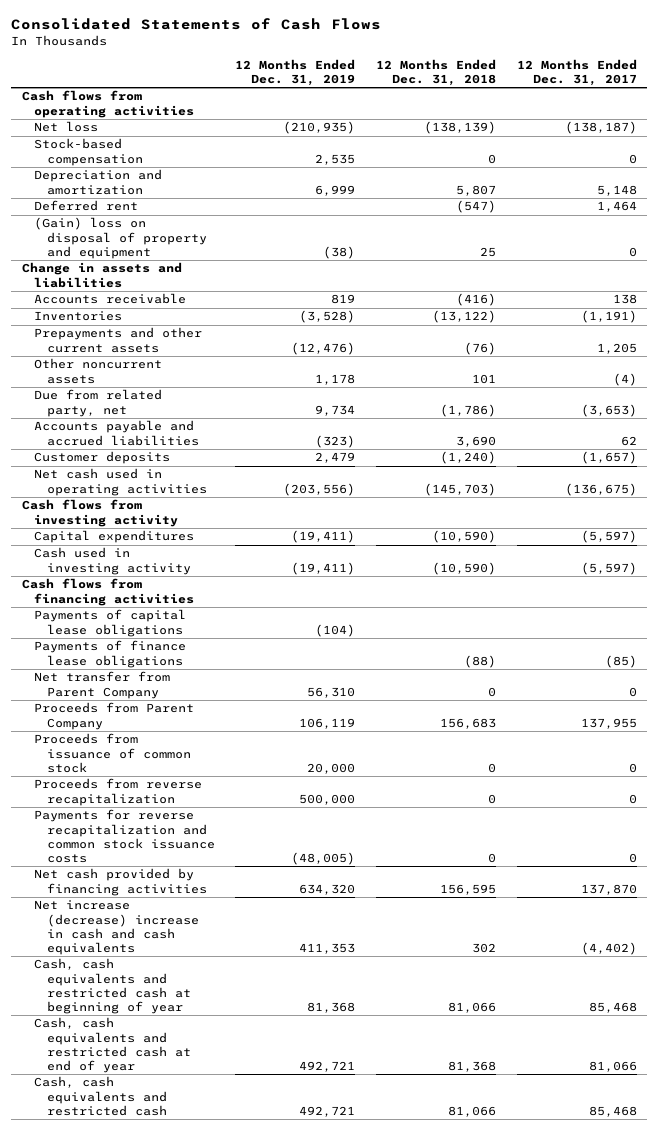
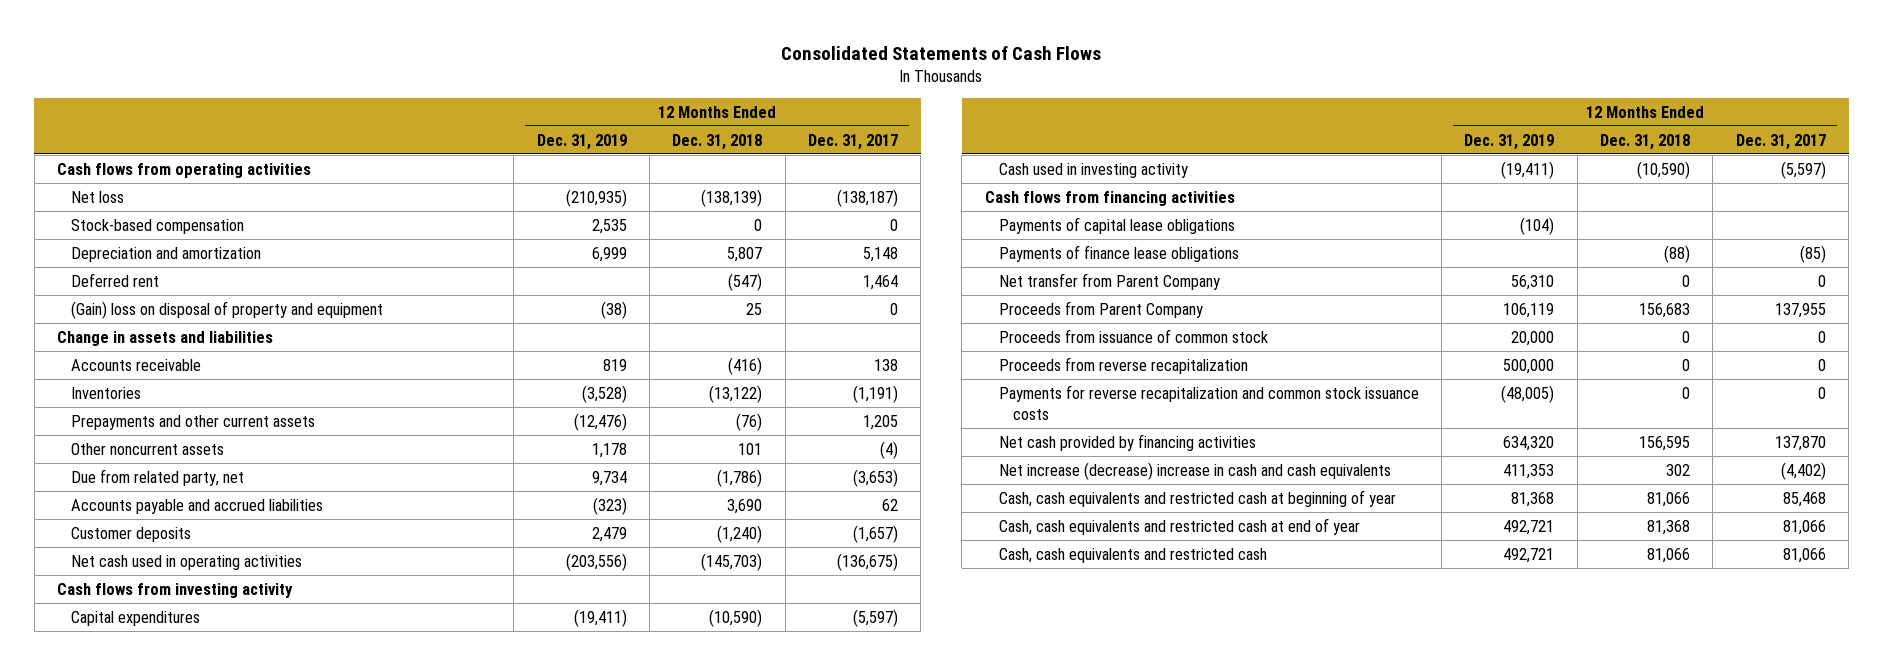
[588,1105,637,1117] 85,468 -> [1782,547,1826,563] 81,066

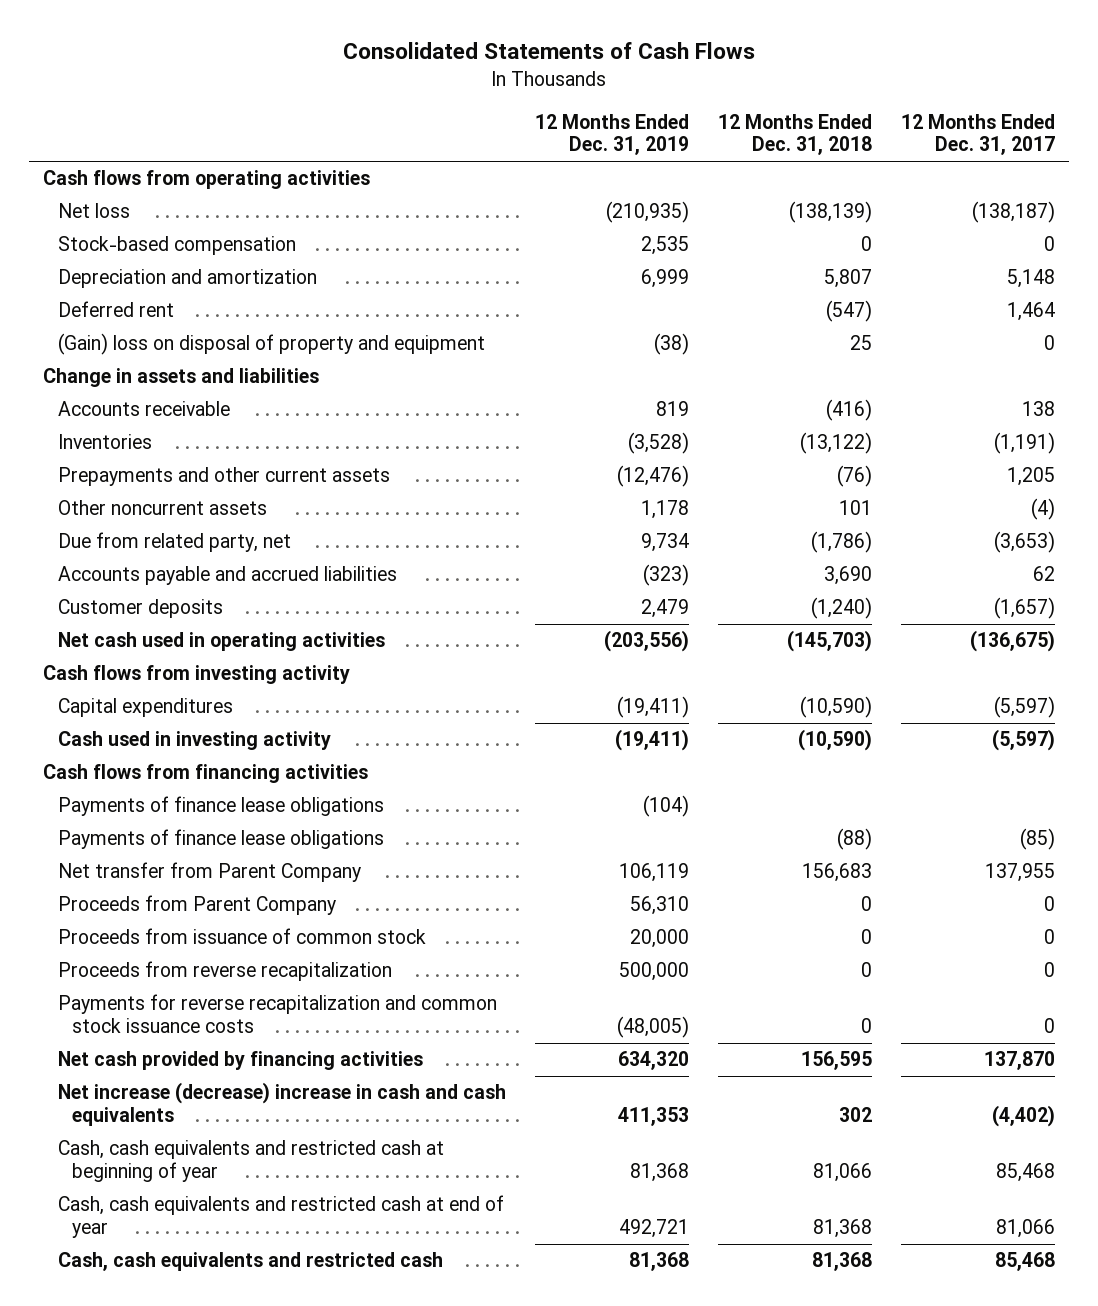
[998,216,1235,234] Payments of capital lease obligations -> [57,796,384,817] Payments of finance lease obligations
[1511,274,1555,290] 56,310 -> [618,863,689,883] 106,119
[1682,274,1691,287] 0 -> [801,863,872,883] 156,683
[1817,274,1826,287] 0 -> [984,863,1055,883] 137,955
[1503,302,1555,318] 106,119 -> [629,896,689,916] 56,310
[1639,302,1691,318] 156,683 -> [860,896,872,912] 0
[1774,302,1826,318] 137,955 -> [1043,896,1055,912] 0
[1503,547,1555,563] 492,721 -> [628,1252,689,1272] 81,368
[1647,547,1691,563] 81,066 -> [811,1252,872,1272] 81,368
[1782,547,1826,563] 81,066 -> [994,1252,1055,1272] 85,468

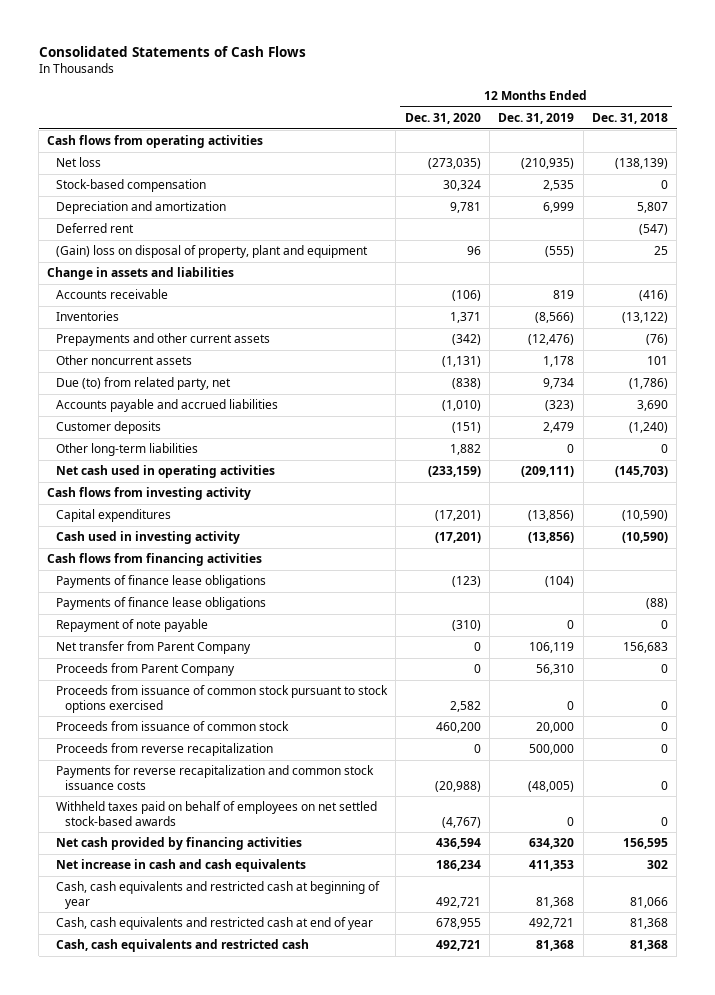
[900,113,1055,156] 12 Months Ended Dec. 31, 2017 -> none
none -> [404,113,481,125] Dec. 31, 2020
[57,333,485,356] (Gain) loss on disposal of property and equipment -> [55,245,368,259] (Gain) loss on disposal of property, plant and equipment
[653,333,689,356] (38) -> [545,246,575,258] (555)
[627,432,689,455] (3,528) -> [535,312,575,324] (8,566)
[57,532,291,553] Due from related party, net -> [55,377,231,391] Due (to) from related party, net
none -> [55,443,198,457] Other long-term liabilities
[603,630,689,653] (203,556) -> [521,466,575,478] (209,111)
[616,696,689,719] (19,411) -> [528,510,575,522] (13,856)
[614,729,689,752] (19,411) -> [528,532,575,544] (13,856)
none -> [55,619,208,633] Repayment of note payable
none -> [55,685,388,713] Proceeds from issuance of common stock pursuant to stock options exercised
none -> [55,801,377,826] Withheld taxes paid on behalf of employees on net settled stock-based awards
[57,1082,506,1127] Net increase (decrease) increase in cash and cash equivalents -> [55,859,306,873] Net increase in cash and cash equivalents

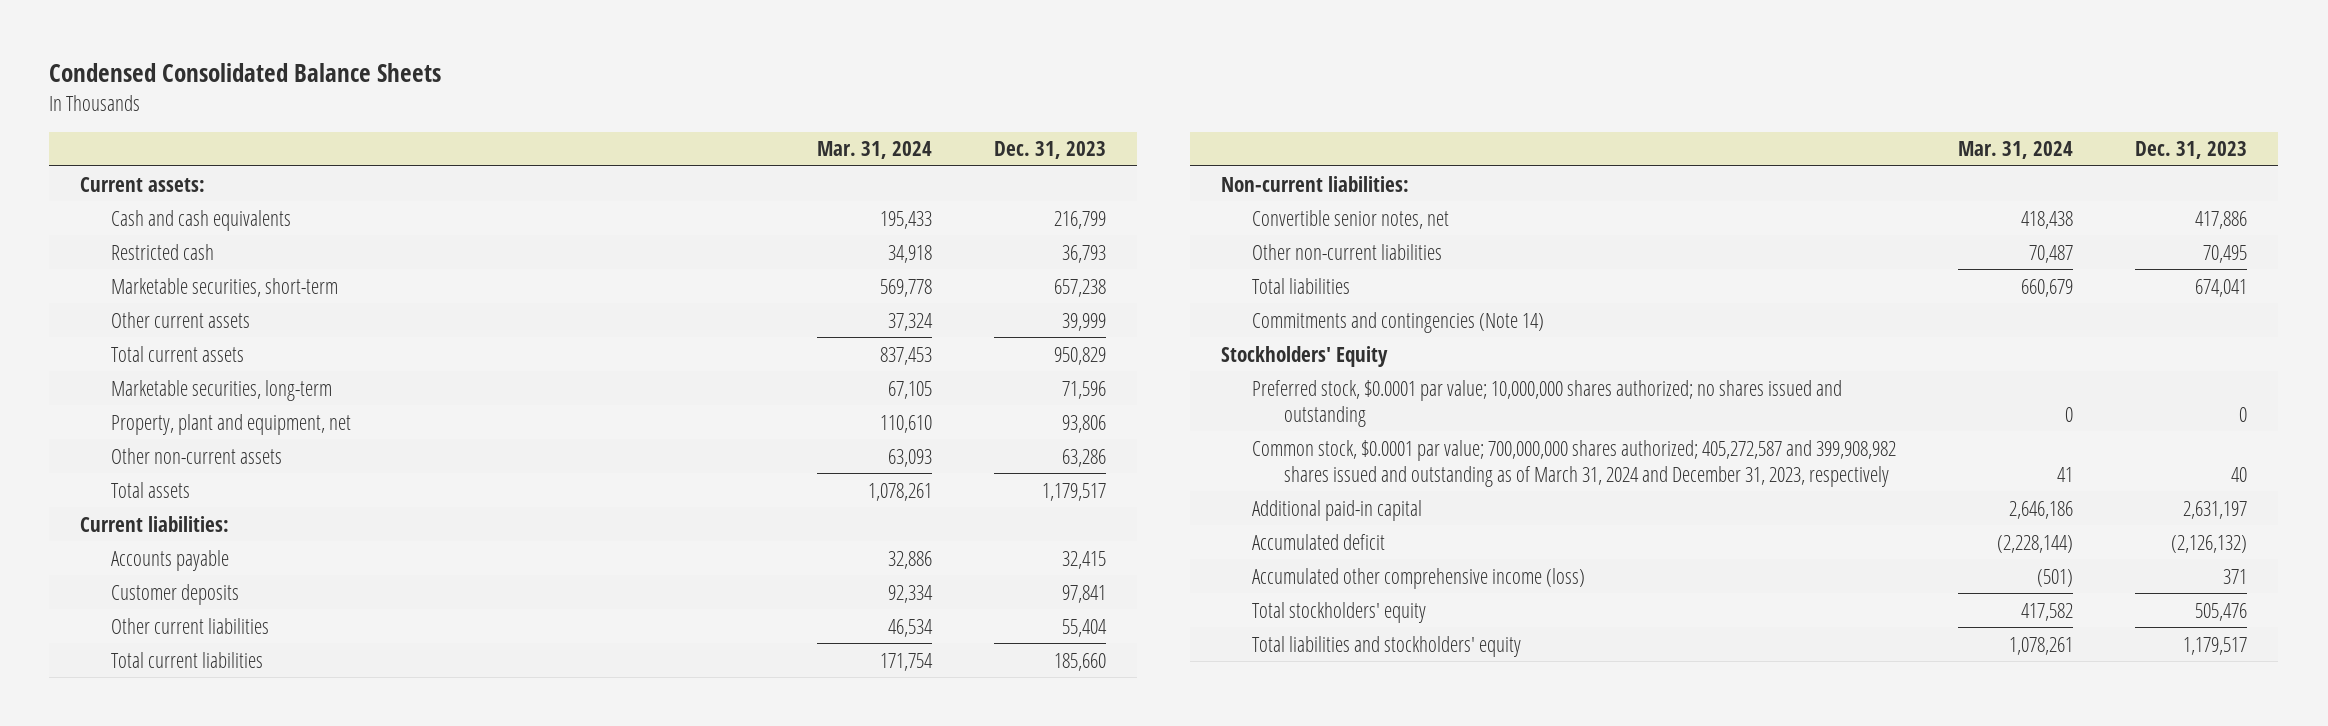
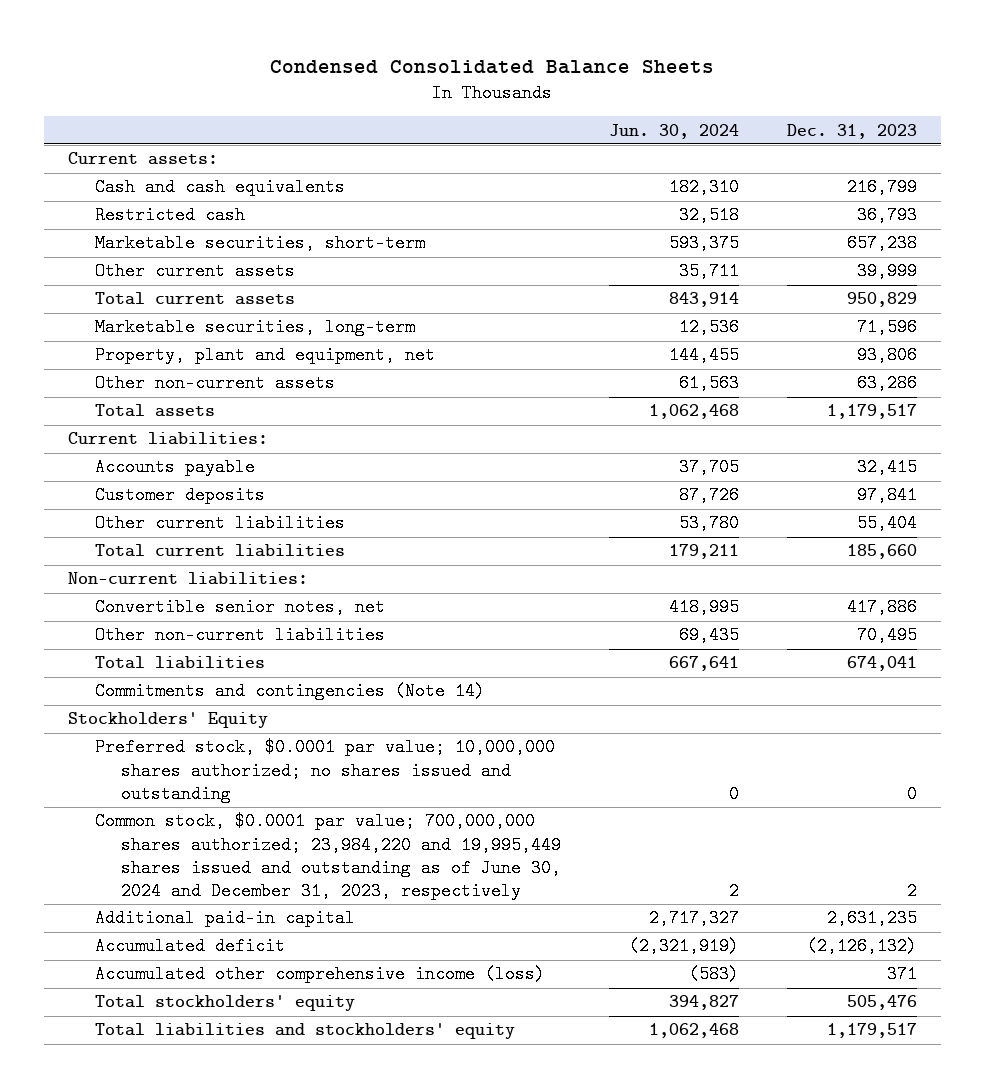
[817,141,933,160] Mar. 31, 2024 -> none
none -> [609,123,740,139] Jun. 30, 2024
[1252,439,1897,487] Common stock, $0.0001 par value; 700,000,000 shares authorized; 405,272,587 and 399,908,982 shares issued and outstanding as of March 31, 2024 and December 31, 2023, respectively -> [94,812,562,900] Common stock, $0.0001 par value; 700,000,000 shares authorized; 23,984,220 and 19,995,449 shares issued and outstanding as of June 30, 2024 and December 31, 2023, respectively
[2231,466,2248,482] 40 -> [907,881,918,900] 2
[2183,500,2248,519] 2,631,197 -> [827,909,918,928] 2,631,235

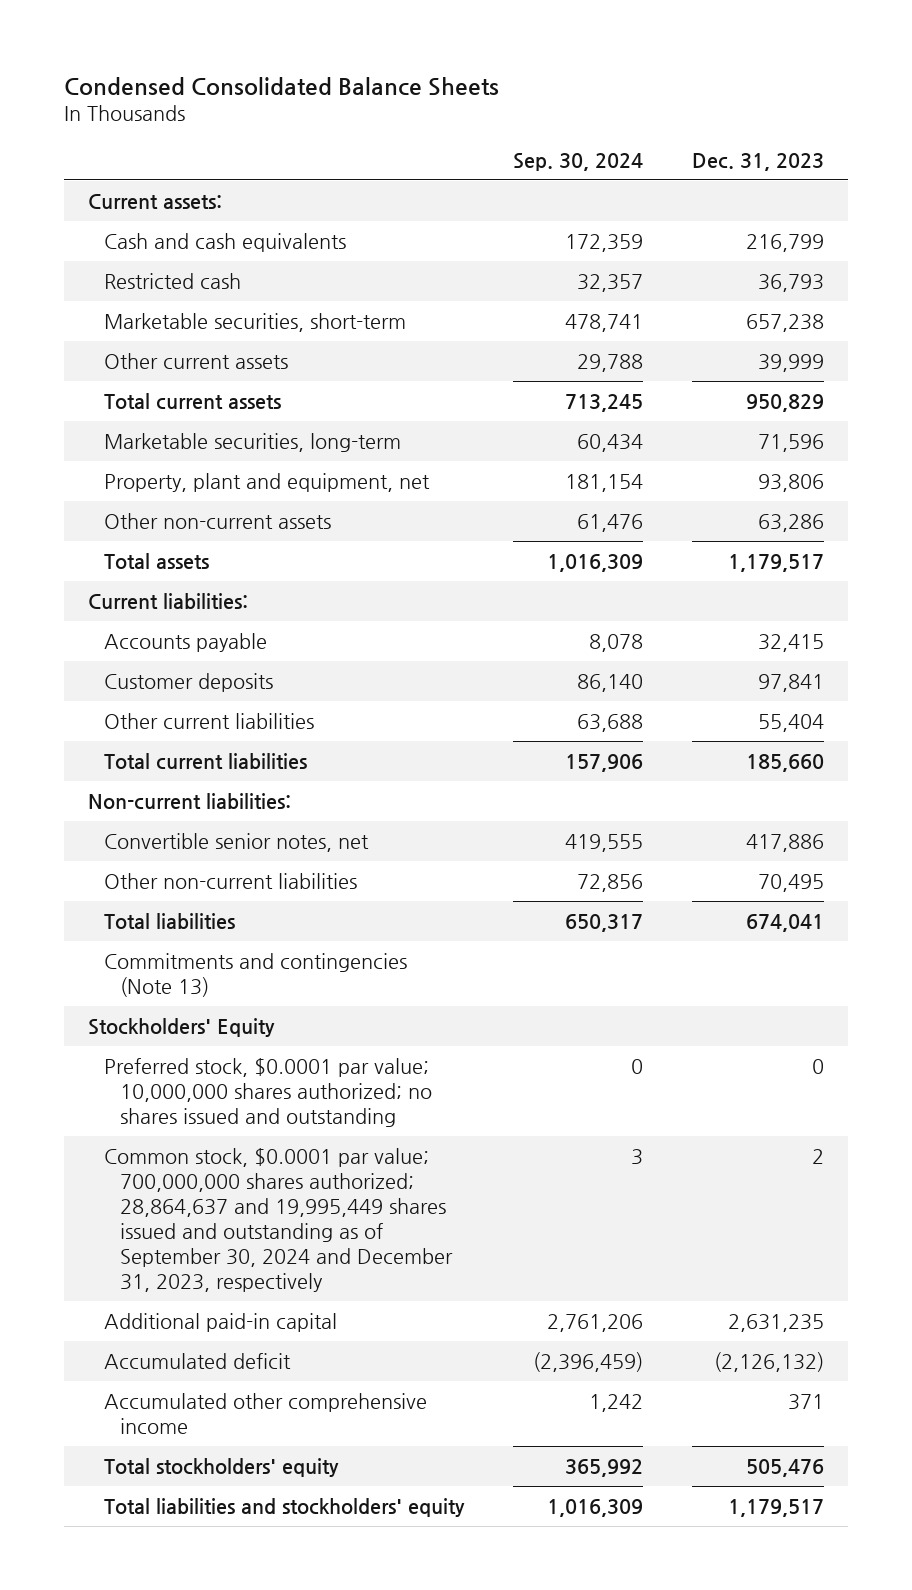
[609,123,740,139] Jun. 30, 2024 -> none
none -> [512,152,643,171] Sep. 30, 2024
[94,682,485,701] Commitments and contingencies (Note 14) -> [104,952,408,997] Commitments and contingencies (Note 13)
[94,812,562,900] Common stock, $0.0001 par value; 700,000,000 shares authorized; 23,984,220 and 19,995,449 shares issued and outstanding as of June 30, 2024 and December 31, 2023, respectively -> [104,1147,453,1293] Common stock, $0.0001 par value; 700,000,000 shares authorized; 28,864,637 and 19,995,449 shares issued and outstanding as of September 30, 2024 and December 31, 2023, respectively
[94,965,545,984] Accumulated other comprehensive income (loss) -> [104,1392,428,1434] Accumulated other comprehensive income

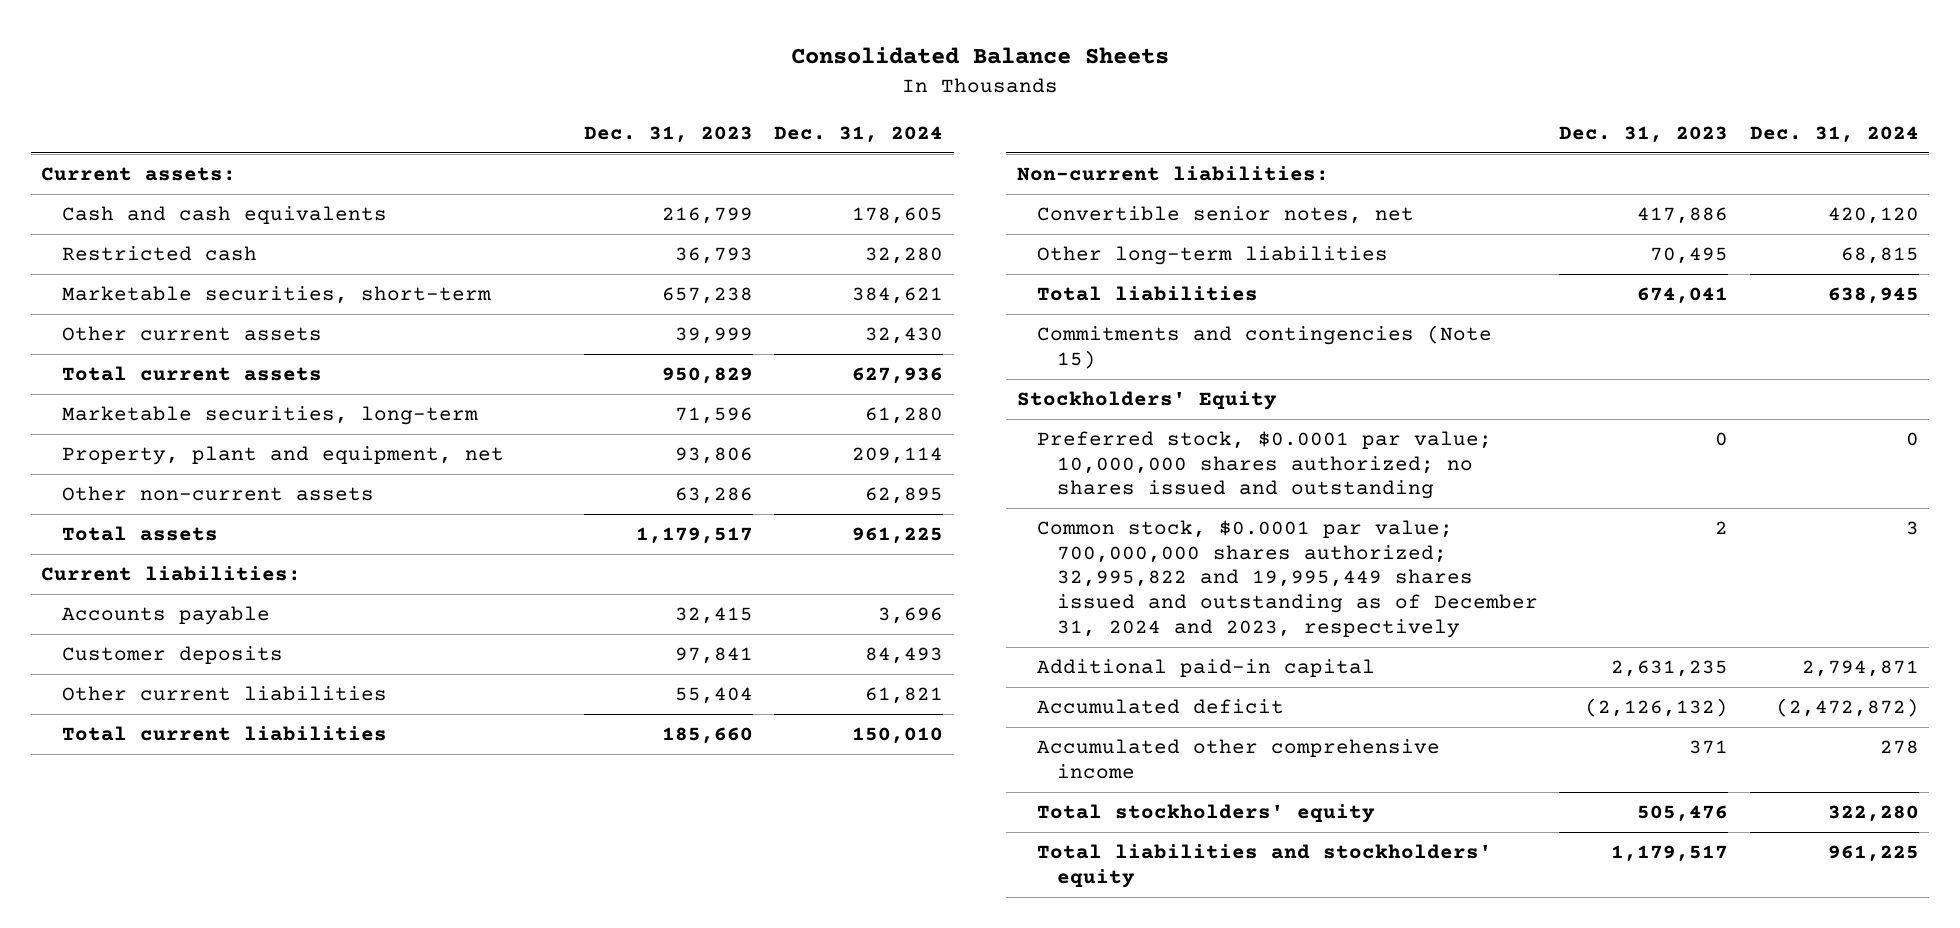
[63,76,499,96] Condensed Consolidated Balance Sheets -> [790,47,1169,65] Consolidated Balance Sheets
[512,152,643,171] Sep. 30, 2024 -> none
none -> [774,125,944,143] Dec. 31, 2024
[104,872,358,889] Other non-current liabilities -> [1037,245,1389,265] Other long-term liabilities
[104,952,408,997] Commitments and contingencies (Note 13) -> [1037,324,1493,369] Commitments and contingencies (Note 15)
[104,1147,453,1293] Common stock, $0.0001 par value; 700,000,000 shares authorized; 28,864,637 and 19,995,449 shares issued and outstanding as of September 30, 2024 and December 31, 2023, respectively -> [1037,519,1539,639] Common stock, $0.0001 par value; 700,000,000 shares authorized; 32,995,822 and 19,995,449 shares issued and outstanding as of December 31, 2024 and 2023, respectively

